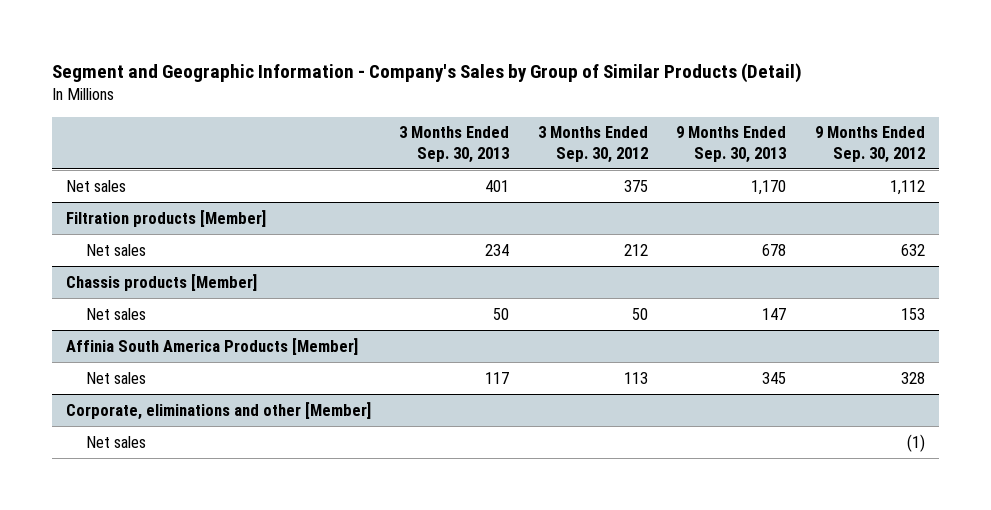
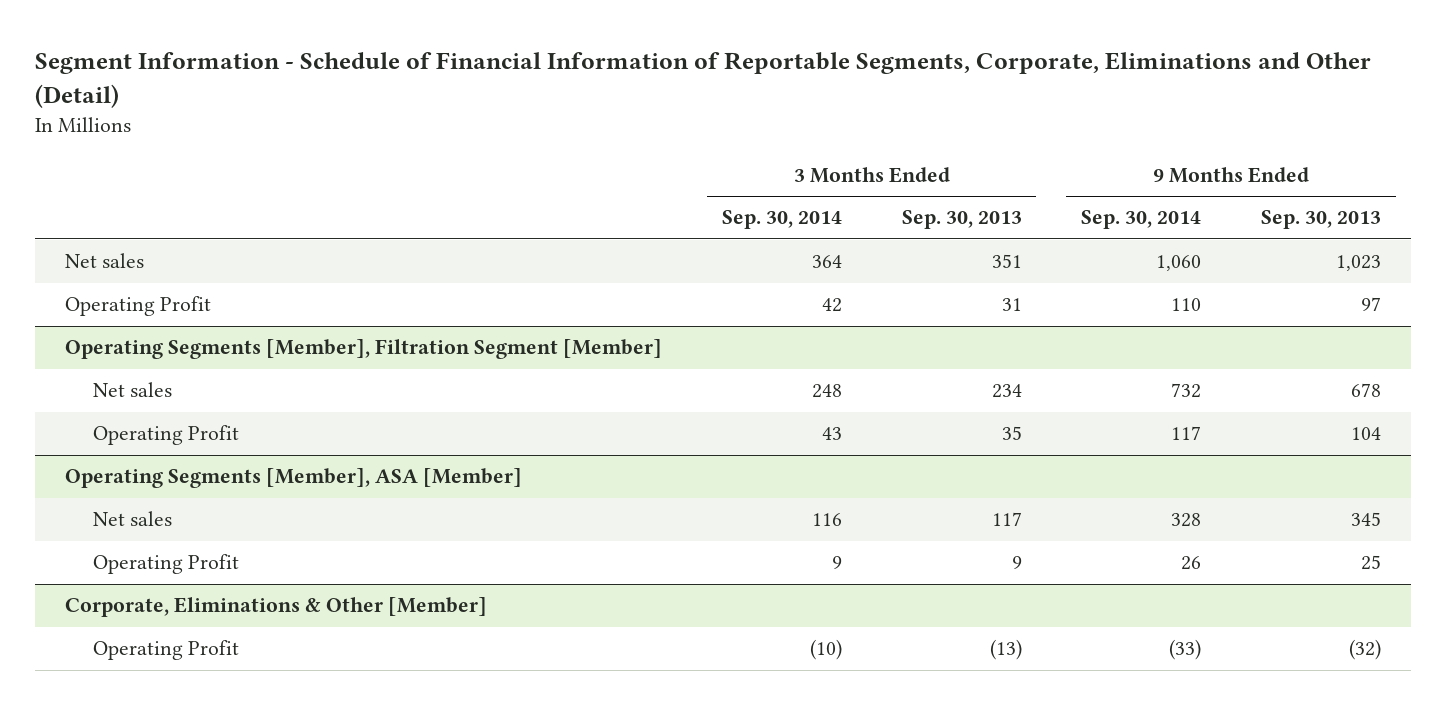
[51,62,802,83] Segment and Geographic Information - Company's Sales by Group of Similar Products (Detail) -> [35,51,1372,108] Segment Information - Schedule of Financial Information of Reportable Segments, Corporate, Eliminations and Other (Detail)
[537,126,648,163] 3 Months Ended Sep. 30, 2012 -> none
[814,126,925,163] 9 Months Ended Sep. 30, 2012 -> none
none -> [721,210,842,230] Sep. 30, 2014
none -> [1081,210,1202,230] Sep. 30, 2014
[66,209,267,227] Filtration products [Member] -> none
[485,179,510,192] 401 -> [991,254,1022,269] 351
[751,179,787,195] 1,170 -> [1335,255,1381,272] 1,023
none -> [65,296,212,317] Operating Profit
none -> [65,339,663,360] Operating Segments [Member], Filtration Segment [Member]
[66,273,258,291] Chassis products [Member] -> none
[86,307,147,320] Net sales -> none
[66,337,359,355] Affinia South America Products [Member] -> none
none -> [93,425,240,446] Operating Profit
none -> [65,468,523,489] Operating Segments [Member], ASA [Member]
[86,435,147,448] Net sales -> none
none -> [93,554,240,575] Operating Profit
[66,401,372,420] Corporate, eliminations and other [Member] -> [65,597,488,618] Corporate, Eliminations & Other [Member]
none -> [93,640,240,661] Operating Profit

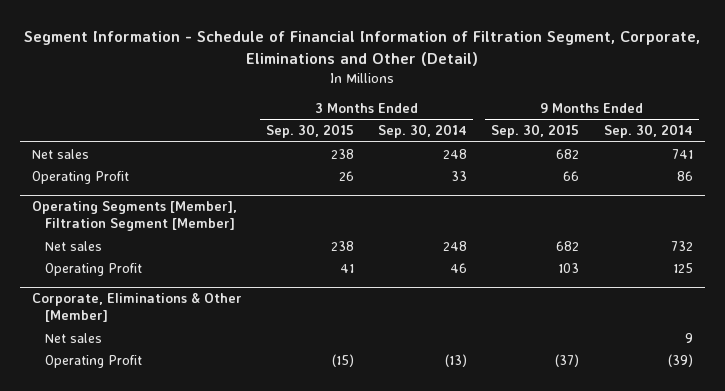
[35,51,1372,108] Segment Information - Schedule of Financial Information of Reportable Segments, Corporate, Eliminations and Other (Detail) -> [24,30,701,66] Segment Information - Schedule of Financial Information of Filtration Segment, Corporate, Eliminations and Other (Detail)
[901,210,1022,230] Sep. 30, 2013 -> none
[1260,210,1381,230] Sep. 30, 2013 -> none
none -> [266,124,355,139] Sep. 30, 2015
none -> [491,124,580,139] Sep. 30, 2015
[811,255,842,269] 364 -> [443,148,468,159] 248
[1156,255,1202,272] 1,060 -> [671,148,693,159] 741
[821,298,842,313] 42 -> [451,170,468,181] 33
[1171,298,1202,312] 110 -> [676,170,693,181] 86
[65,468,523,489] Operating Segments [Member], ASA [Member] -> none
[93,511,173,527] Net sales -> none
[93,554,240,575] Operating Profit -> none
[821,427,842,441] 43 -> [450,262,468,273] 46
[1171,426,1202,441] 117 -> [672,262,693,273] 125
none -> [45,332,103,343] Net sales
[809,639,842,661] (10) -> [445,353,468,367] (13)
[1169,639,1202,661] (33) -> [667,353,693,367] (39)

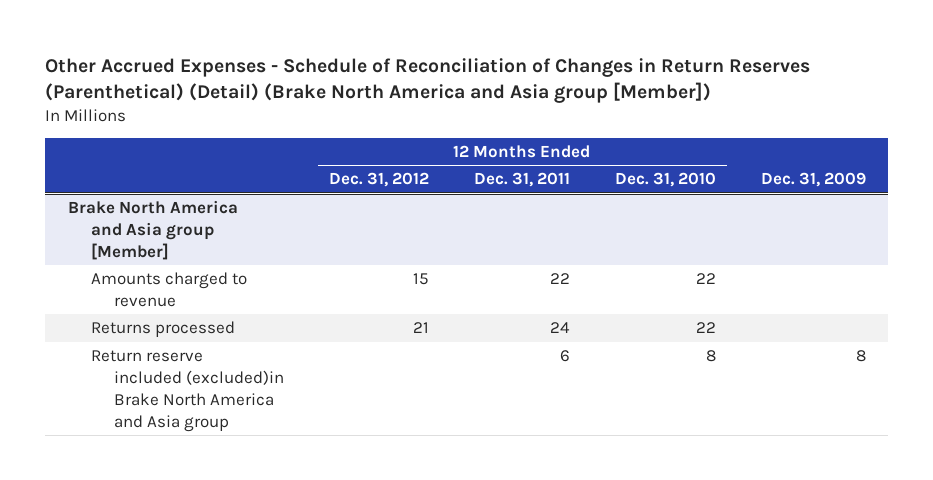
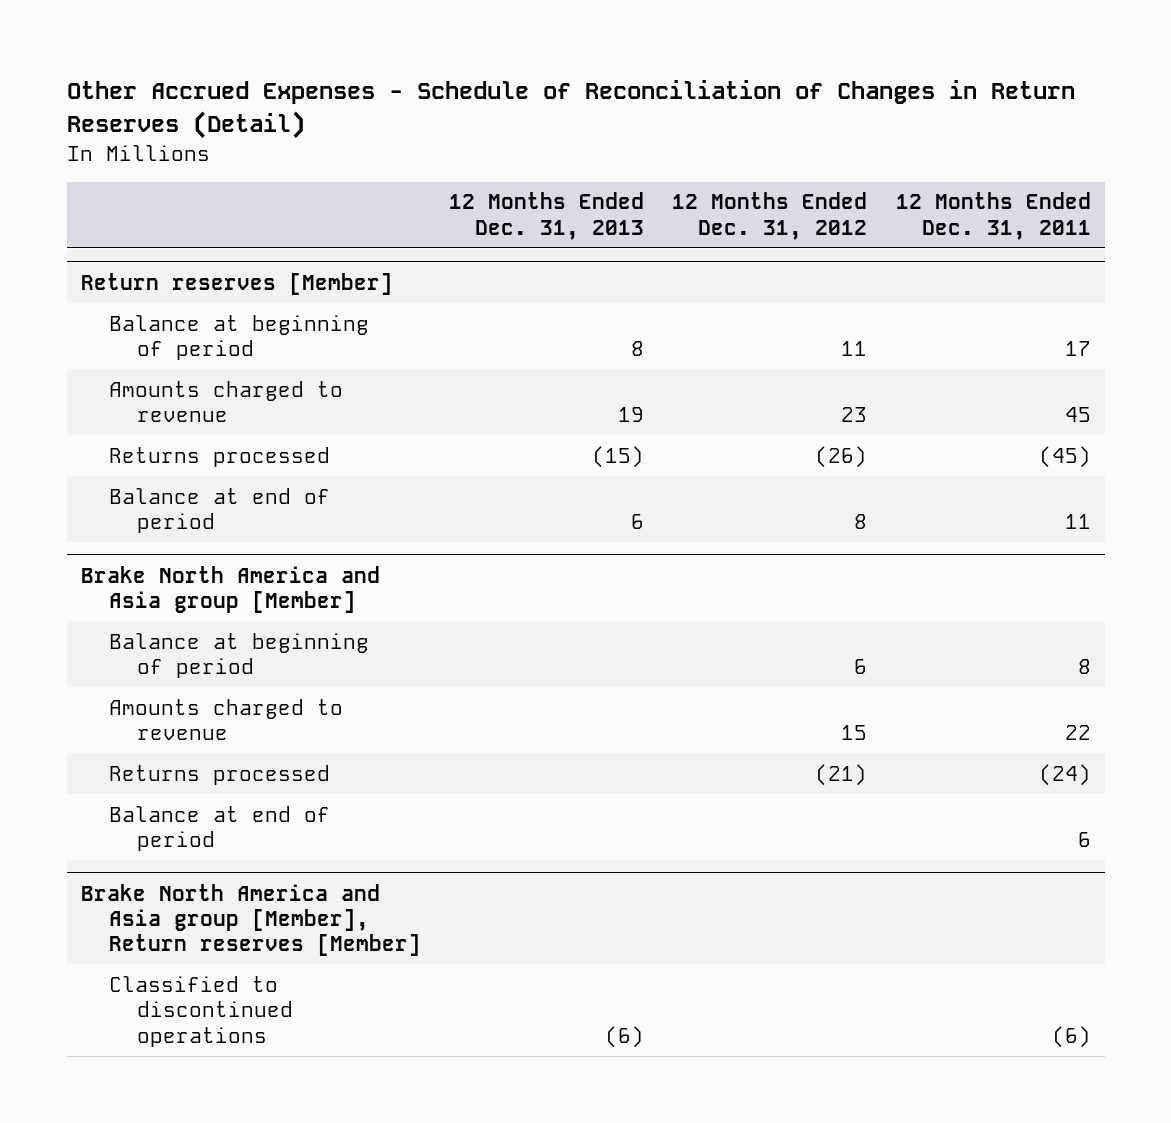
[45,57,811,103] Other Accrued Expenses - Schedule of Reconciliation of Changes in Return Reserves (Parenthetical) (Detail) (Brake North America and Asia group [Member]) -> [66,80,1075,140] Other Accrued Expenses - Schedule of Reconciliation of Changes in Return Reserves (Detail)
[614,172,716,188] Dec. 31, 2010 -> none
[760,172,866,188] Dec. 31, 2009 -> none
none -> [449,192,645,240] 12 Months Ended Dec. 31, 2013
none -> [80,272,393,295] Return reserves [Member]
none -> [109,314,370,361] Balance at beginning of period
none -> [109,380,344,423] Amounts charged to revenue
none -> [109,446,331,467] Returns processed
none -> [109,487,331,534] Balance at end of period
none -> [109,632,370,679] Balance at beginning of period
[413,322,430,334] 21 -> [815,763,868,786] (21)
[549,322,570,334] 24 -> [1038,763,1091,786] (24)
[90,350,285,432] Return reserve included (excluded)in Brake North America and Asia group -> [109,805,331,852] Balance at end of period
none -> [80,883,422,957] Brake North America and Asia group [Member], Return reserves [Member]
none -> [109,975,294,1047] Classified to discontinued operations

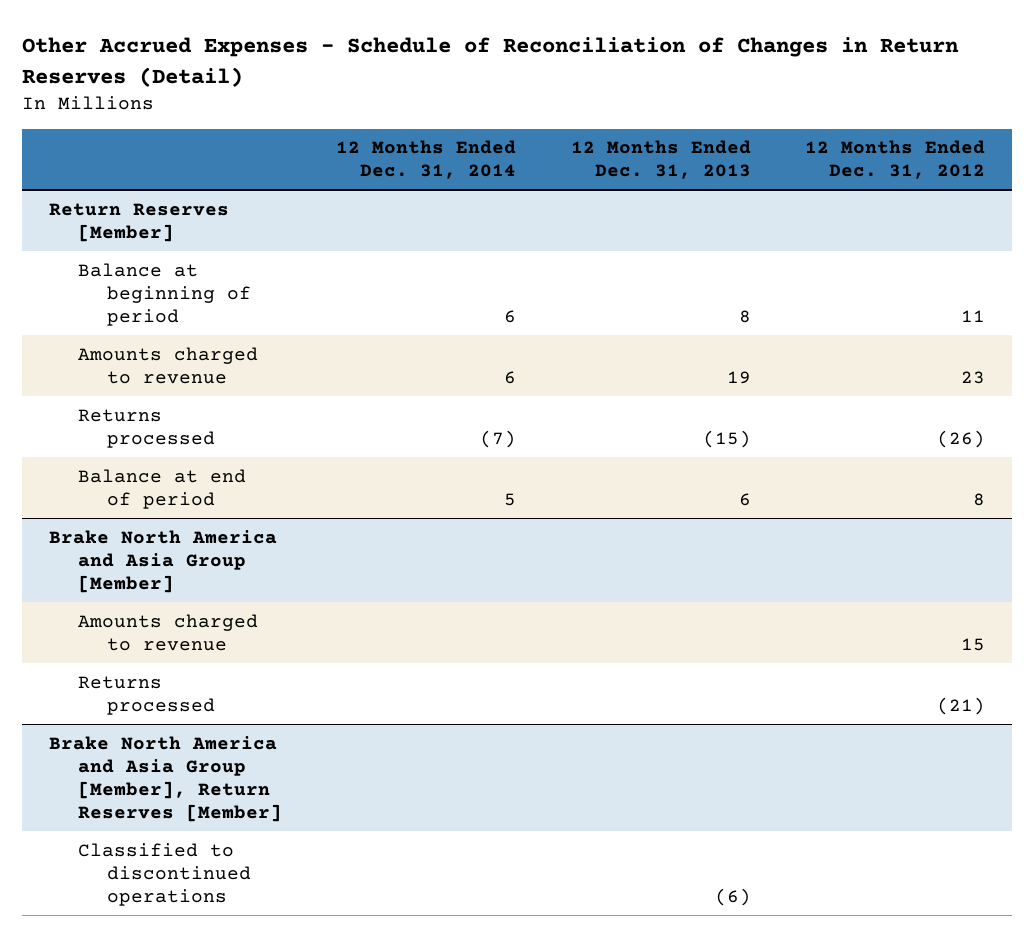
[895,192,1091,240] 12 Months Ended Dec. 31, 2011 -> none
none -> [336,140,517,180] 12 Months Ended Dec. 31, 2014
[80,272,393,295] Return reserves [Member] -> [48,202,229,242] Return Reserves [Member]
[109,632,370,679] Balance at beginning of period -> none
[80,565,380,613] Brake North America and Asia group [Member] -> [48,529,277,593] Brake North America and Asia Group [Member]
[109,805,331,852] Balance at end of period -> none
[80,883,422,957] Brake North America and Asia group [Member], Return reserves [Member] -> [48,735,283,822] Brake North America and Asia Group [Member], Return Reserves [Member]

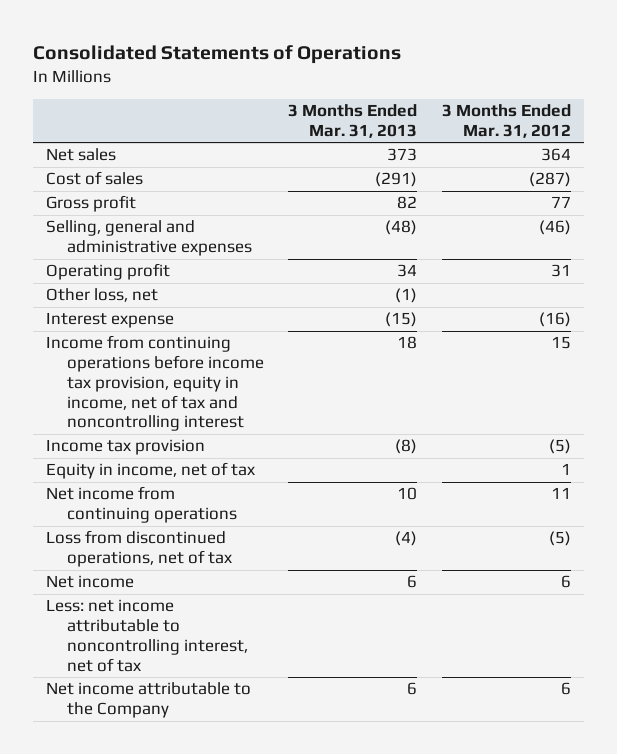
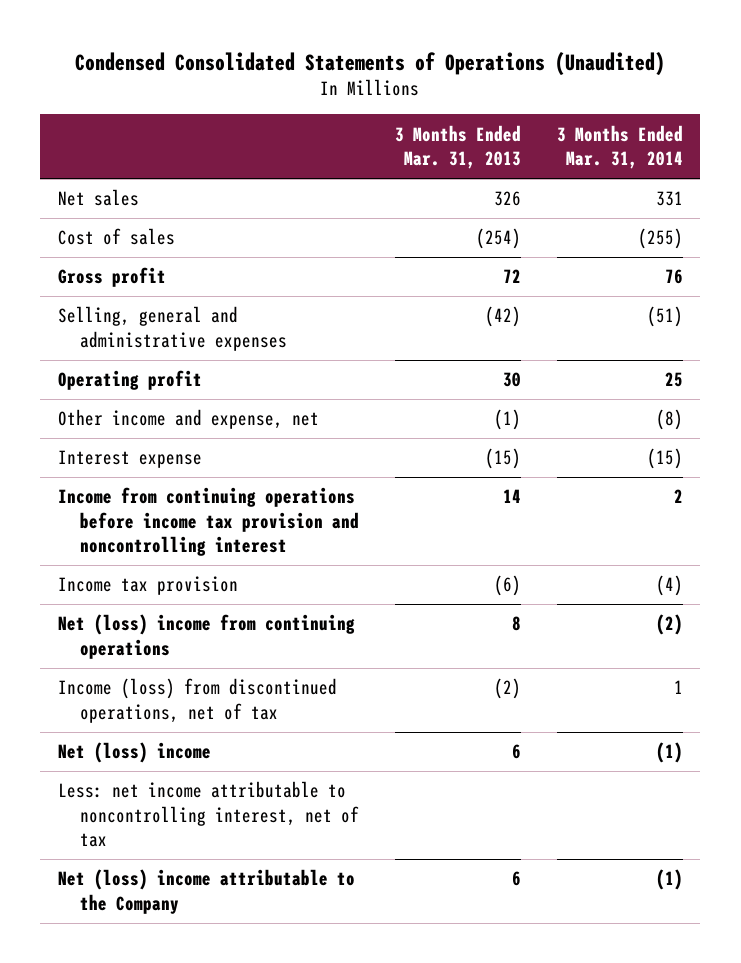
[33,45,402,65] Consolidated Statements of Operations -> [75,51,666,76] Condensed Consolidated Statements of Operations (Unaudited)
[442,103,572,138] 3 Months Ended Mar. 31, 2012 -> none
none -> [556,124,683,170] 3 Months Ended Mar. 31, 2014
[387,148,418,162] 373 -> [493,191,521,207] 326
[375,172,418,188] (291) -> [475,228,521,250] (254)
[397,196,418,210] 82 -> [502,269,521,284] 72
[385,220,418,236] (48) -> [484,306,521,328] (42)
[397,264,418,278] 34 -> [502,372,521,388] 30
[45,288,158,303] Other loss, net -> [58,409,320,430] Other income and expense, net
[45,462,255,480] Equity in income, net of tax -> none
[45,335,264,432] Income from continuing operations before income tax provision, equity in income, net of tax and noncontrolling interest -> [58,487,359,557] Income from continuing operations before income tax provision and noncontrolling interest
[397,336,418,350] 18 -> [502,489,521,504] 14
[395,439,418,455] (8) -> [493,575,521,597] (6)
[45,486,237,524] Net income from continuing operations -> [58,614,356,659] Net (loss) income from continuing operations
[397,487,418,501] 10 -> [511,616,521,632] 8
[45,530,232,568] Loss from discontinued operations, net of tax -> [58,678,338,723] Income (loss) from discontinued operations, net of tax
[395,531,418,547] (4) -> [493,678,521,700] (2)
[45,575,134,589] Net income -> [58,742,212,764] Net (loss) income
[45,682,251,719] Net income attributable to the Company -> [58,869,356,914] Net (loss) income attributable to the Company

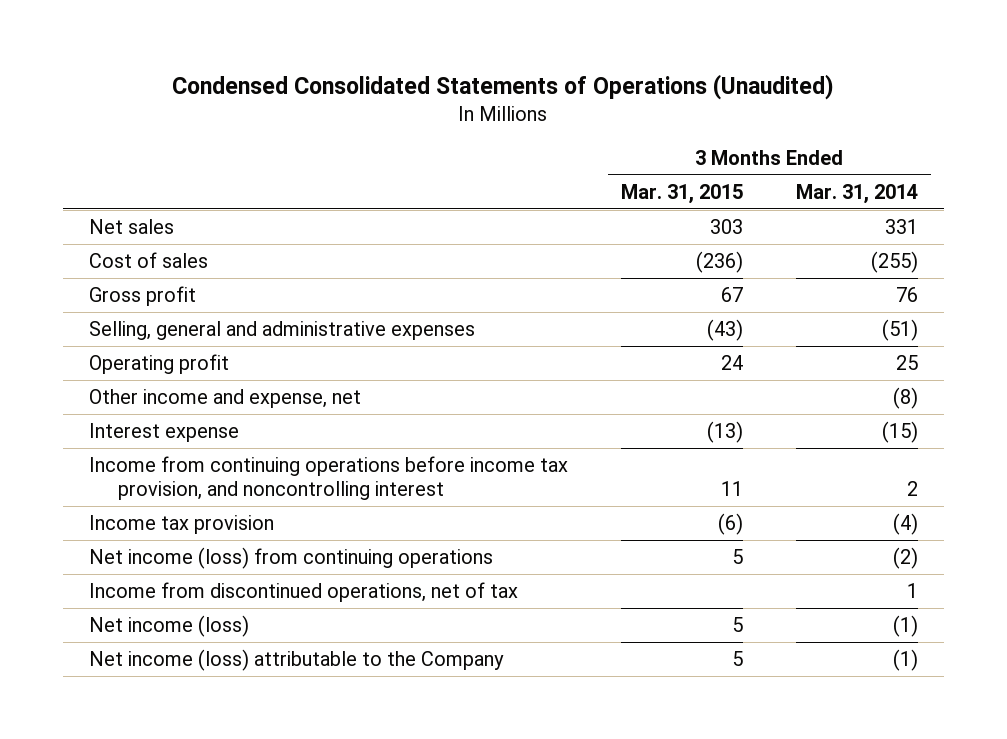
[394,124,521,170] 3 Months Ended Mar. 31, 2013 -> none
none -> [620,183,743,204] Mar. 31, 2015
[58,487,359,557] Income from continuing operations before income tax provision and noncontrolling interest -> [89,456,569,500] Income from continuing operations before income tax provision, and noncontrolling interest
[58,781,359,848] Less: net income attributable to noncontrolling interest, net of tax -> none
[58,614,356,659] Net (loss) income from continuing operations -> [89,547,494,570] Net income (loss) from continuing operations
[58,678,338,723] Income (loss) from discontinued operations, net of tax -> [89,582,519,603] Income from discontinued operations, net of tax
[58,742,212,764] Net (loss) income -> [89,615,250,638] Net income (loss)
[58,869,356,914] Net (loss) income attributable to the Company -> [89,649,505,672] Net income (loss) attributable to the Company

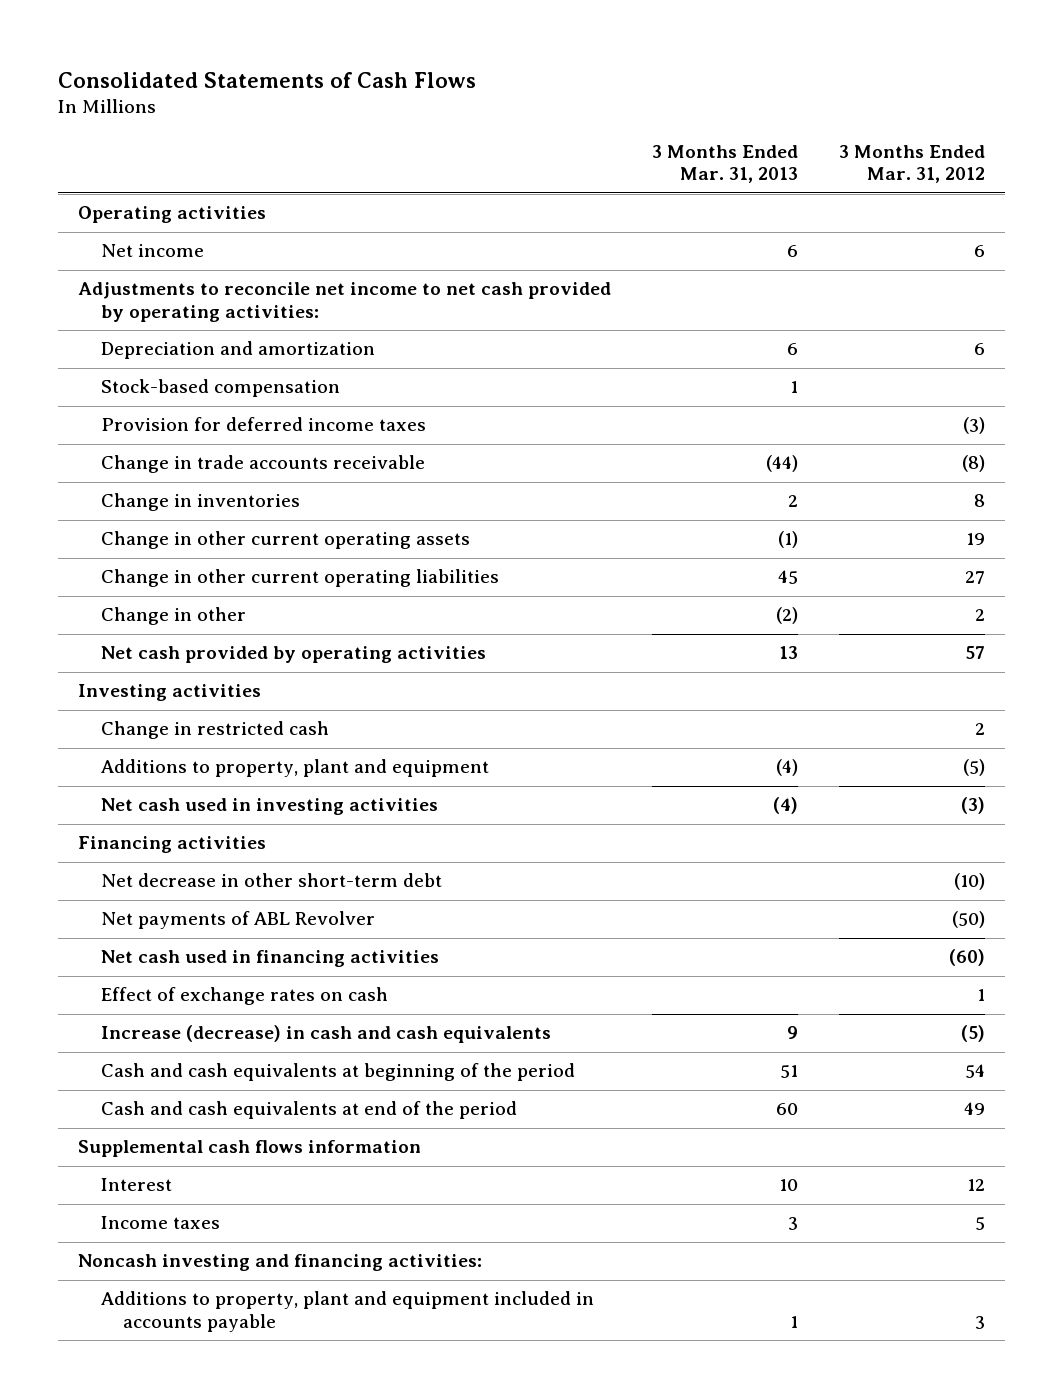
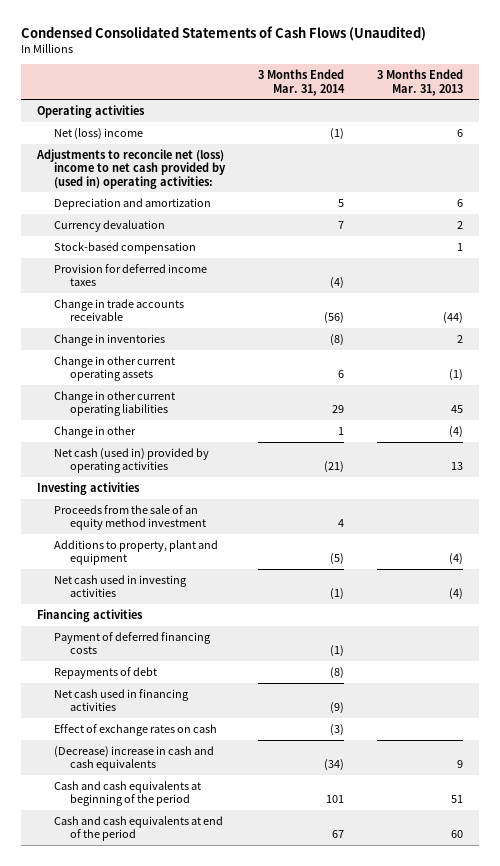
[58,71,477,88] Consolidated Statements of Cash Flows -> [20,25,426,41] Condensed Consolidated Statements of Cash Flows (Unaudited)
[838,144,985,184] 3 Months Ended Mar. 31, 2012 -> none
none -> [257,69,345,96] 3 Months Ended Mar. 31, 2014
[100,244,204,258] Net income -> [53,127,143,140] Net (loss) income
[78,282,612,322] Adjustments to reconcile net income to net cash provided by operating activities: -> [36,148,226,189] Adjustments to reconcile net (loss) income to net cash provided by (used in) operating activities:
none -> [53,219,165,232] Currency devaluation
[775,607,798,625] (2) -> [448,425,463,438] (4)
[100,646,486,664] Net cash provided by operating activities -> [53,447,209,474] Net cash (used in) provided by operating activities
[100,721,329,740] Change in restricted cash -> none
none -> [53,504,207,531] Proceeds from the sale of an equity method investment
[100,873,442,888] Net decrease in other short-term debt -> none
[100,911,375,930] Net payments of ABL Revolver -> none
none -> [53,631,211,655] Payment of deferred financing costs
none -> [53,666,157,679] Repayments of debt
[100,1025,551,1044] Increase (decrease) in cash and cash equivalents -> [53,745,214,772] (Decrease) increase in cash and cash equivalents
[78,1140,422,1158] Supplemental cash flows information -> none
[100,1178,172,1192] Interest -> none
[100,1216,220,1230] Income taxes -> none
[78,1254,483,1272] Noncash investing and financing activities: -> none
[100,1291,594,1332] Additions to property, plant and equipment included in accounts payable -> none

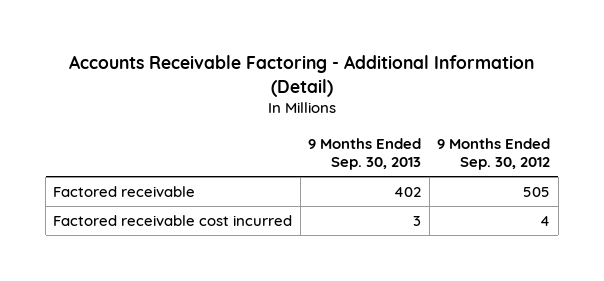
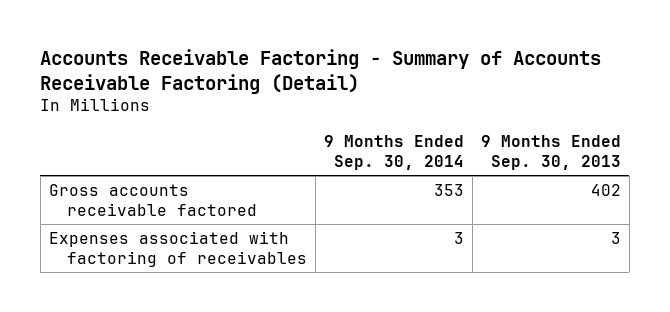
[68,55,534,97] Accounts Receivable Factoring - Additional Information (Detail) -> [40,48,602,94] Accounts Receivable Factoring - Summary of Accounts Receivable Factoring (Detail)
[437,137,551,171] 9 Months Ended Sep. 30, 2012 -> none
none -> [324,135,465,171] 9 Months Ended Sep. 30, 2014
[53,185,196,197] Factored receivable -> [48,183,258,216] Gross accounts receivable factored
[53,214,293,226] Factored receivable cost incurred -> [48,230,308,267] Expenses associated with factoring of receivables

